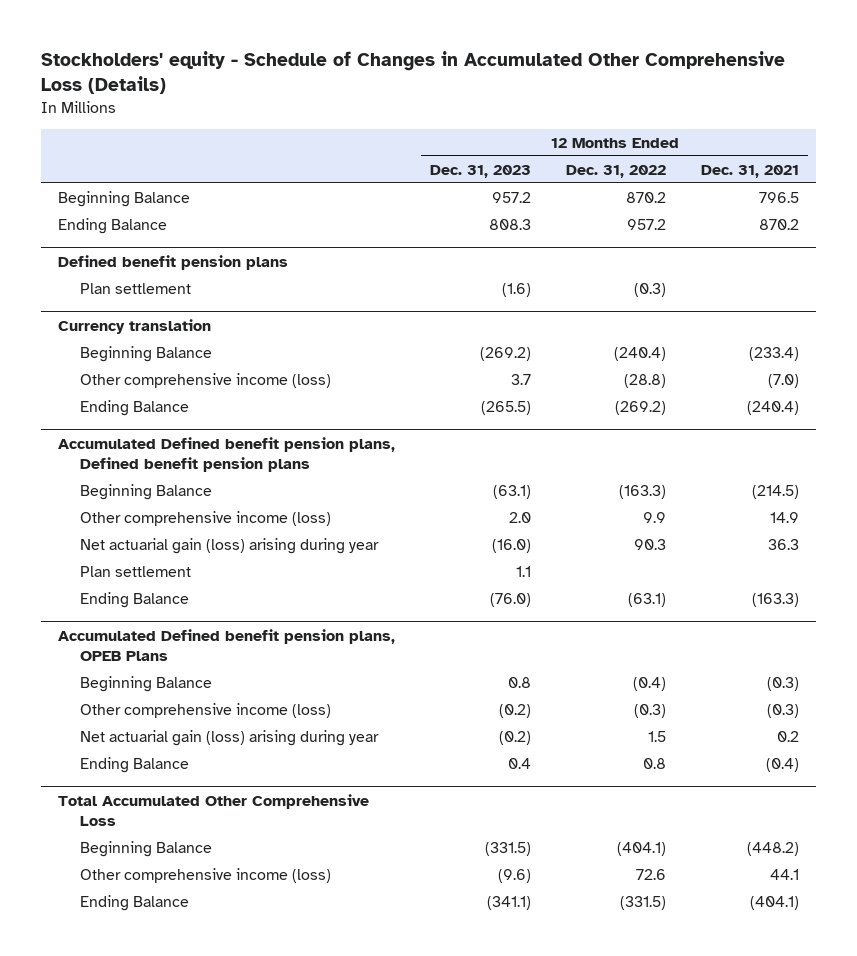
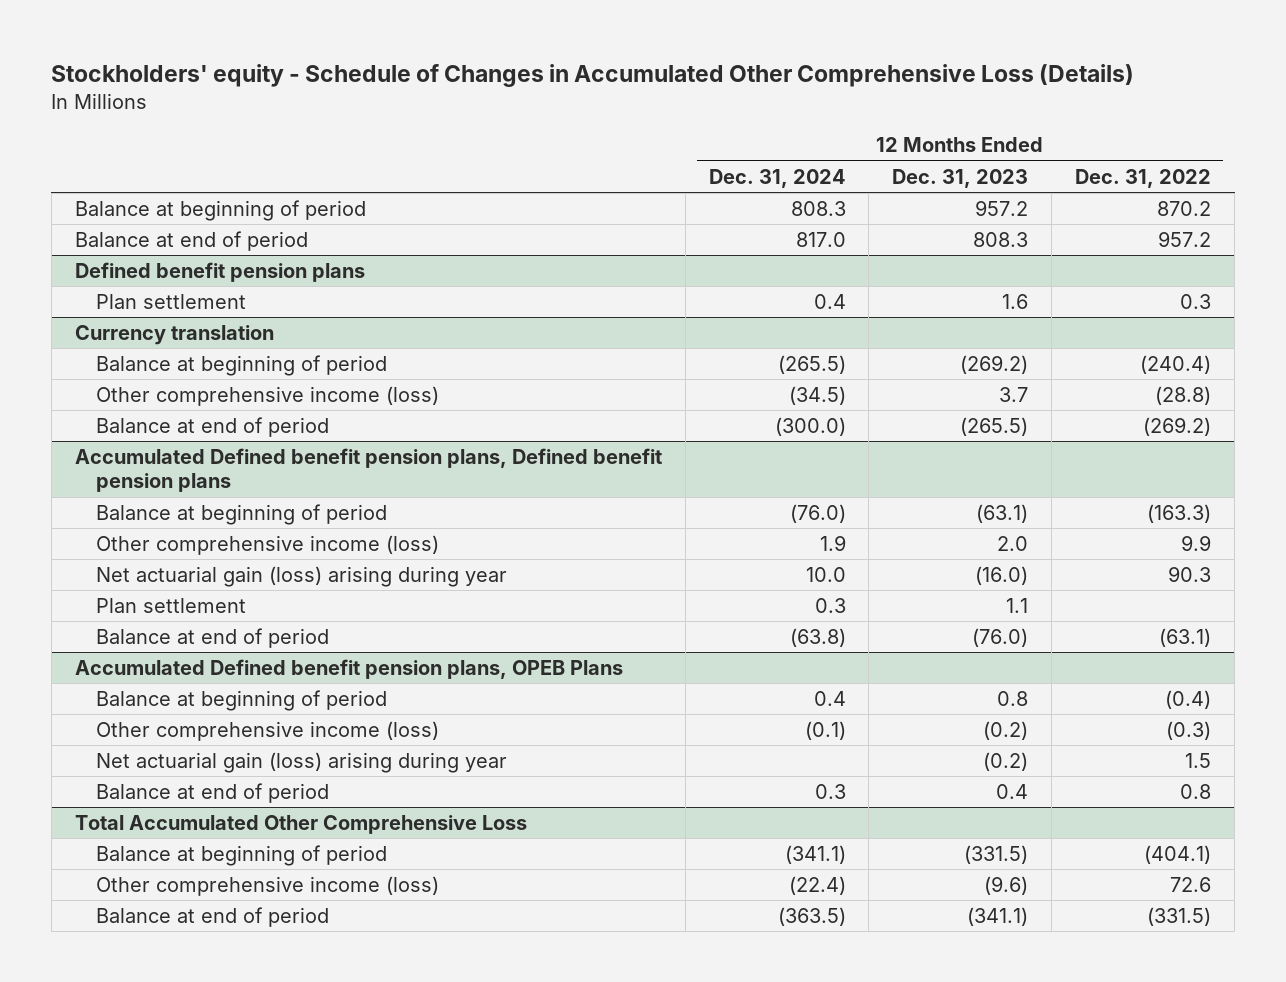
[700,164,799,178] Dec. 31, 2021 -> none
none -> [708,168,846,188] Dec. 31, 2024
[58,190,191,207] Beginning Balance -> [74,200,366,222] Balance at beginning of period
[58,217,168,234] Ending Balance -> [74,231,308,252] Balance at end of period
[502,282,532,297] (1.6) -> [1002,294,1029,310] 1.6
[634,282,667,297] (0.3) -> [1180,294,1212,310] 0.3
[79,345,212,362] Beginning Balance -> [95,355,387,377] Balance at beginning of period
[79,399,189,416] Ending Balance -> [95,417,329,438] Balance at end of period
[79,483,212,500] Beginning Balance -> [95,504,387,526] Balance at beginning of period
[79,591,189,608] Ending Balance -> [95,628,329,649] Balance at end of period
[79,675,212,692] Beginning Balance -> [95,690,387,712] Balance at beginning of period
[79,756,189,773] Ending Balance -> [95,783,329,804] Balance at end of period
[79,840,212,857] Beginning Balance -> [95,845,387,867] Balance at beginning of period
[79,894,189,911] Ending Balance -> [95,907,329,928] Balance at end of period

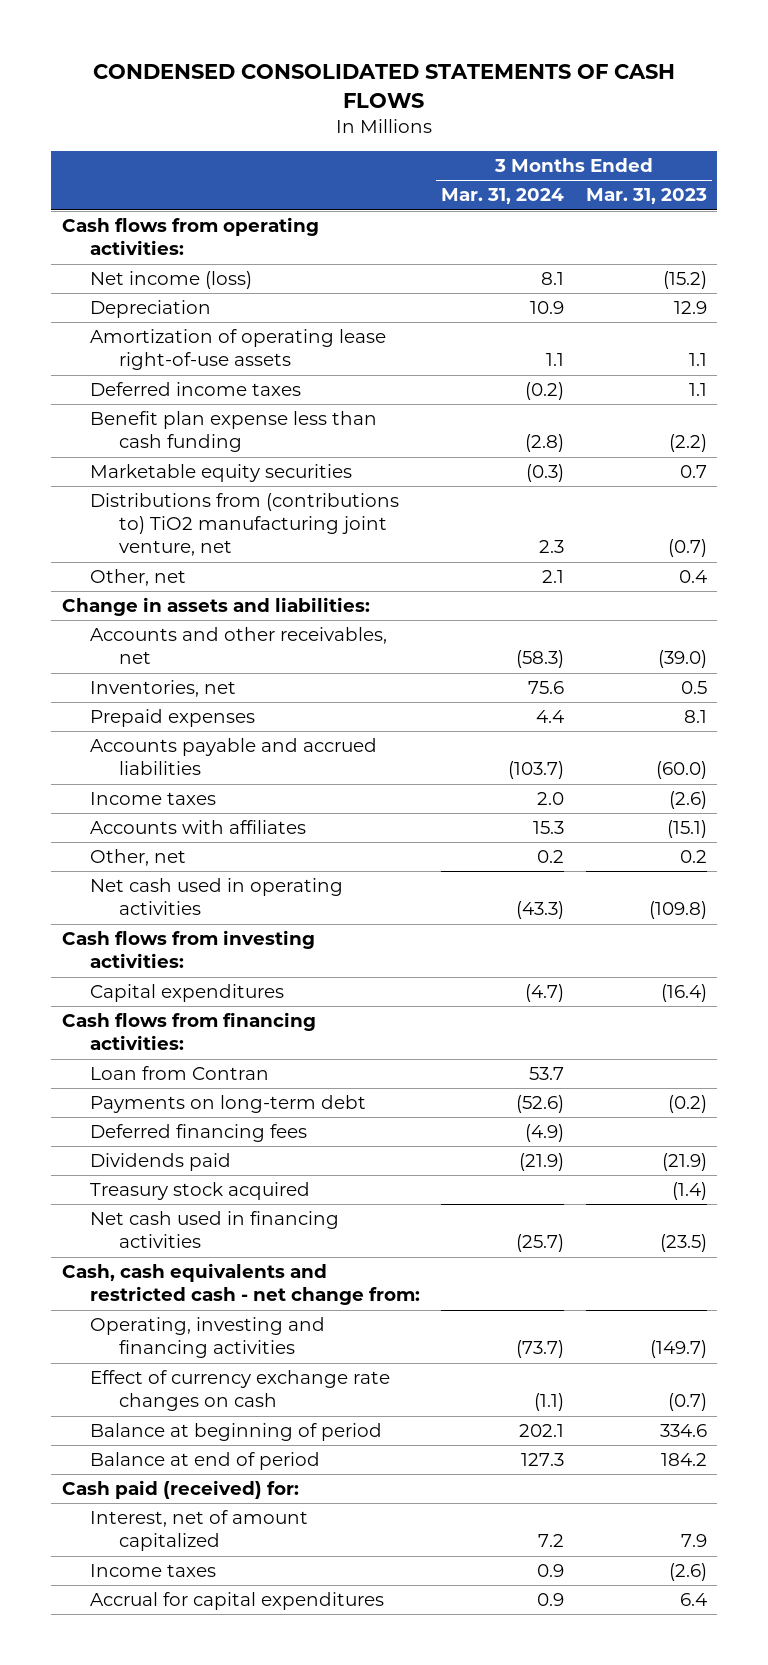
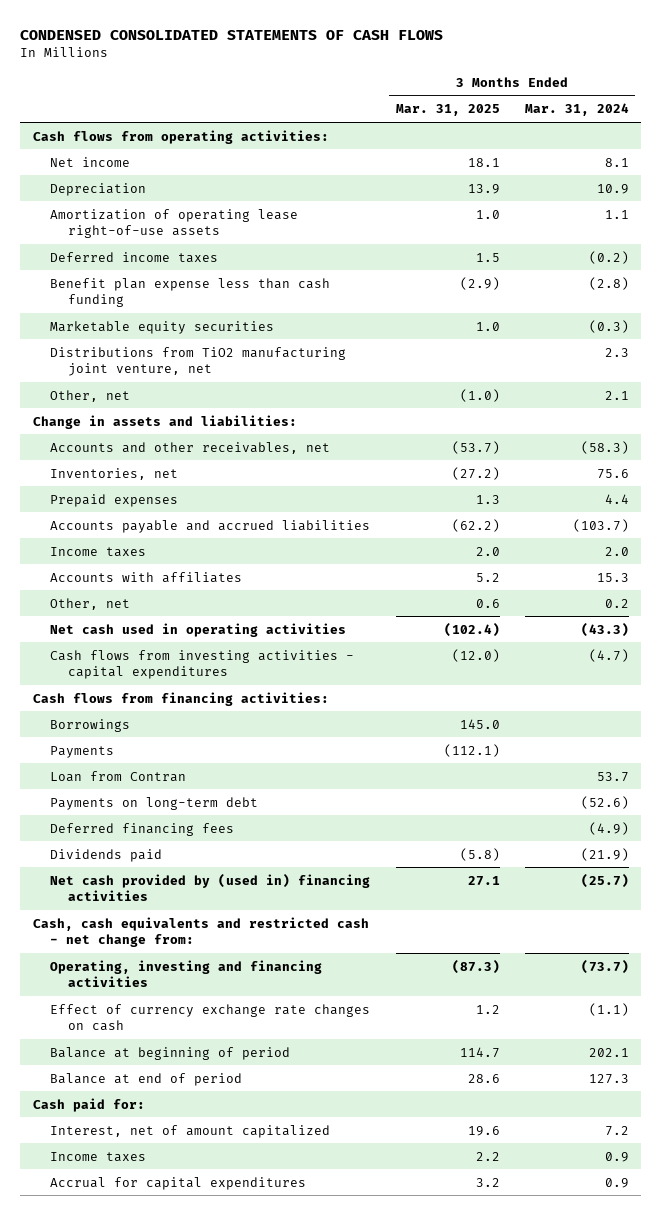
[585,188,707,205] Mar. 31, 2023 -> none
none -> [395,104,500,117] Mar. 31, 2025
[90,271,253,290] Net income (loss) -> [50,156,131,167] Net income
[90,493,400,557] Distributions from (contributions to) TiO2 manufacturing joint venture, net -> [50,346,347,376] Distributions from TiO2 manufacturing joint venture, net
[61,930,315,969] Cash flows from investing activities: -> none
[90,984,285,1003] Capital expenditures -> [50,649,355,679] Cash flows from investing activities - capital expenditures
none -> [50,718,131,732] Borrowings
none -> [50,745,115,758] Payments
[90,1182,311,1201] Treasury stock acquired -> none
[90,1211,340,1249] Net cash used in financing activities -> [50,873,371,901] Net cash provided by (used in) financing activities
[61,1480,299,1500] Cash paid (received) for: -> [32,1097,145,1112] Cash paid for:

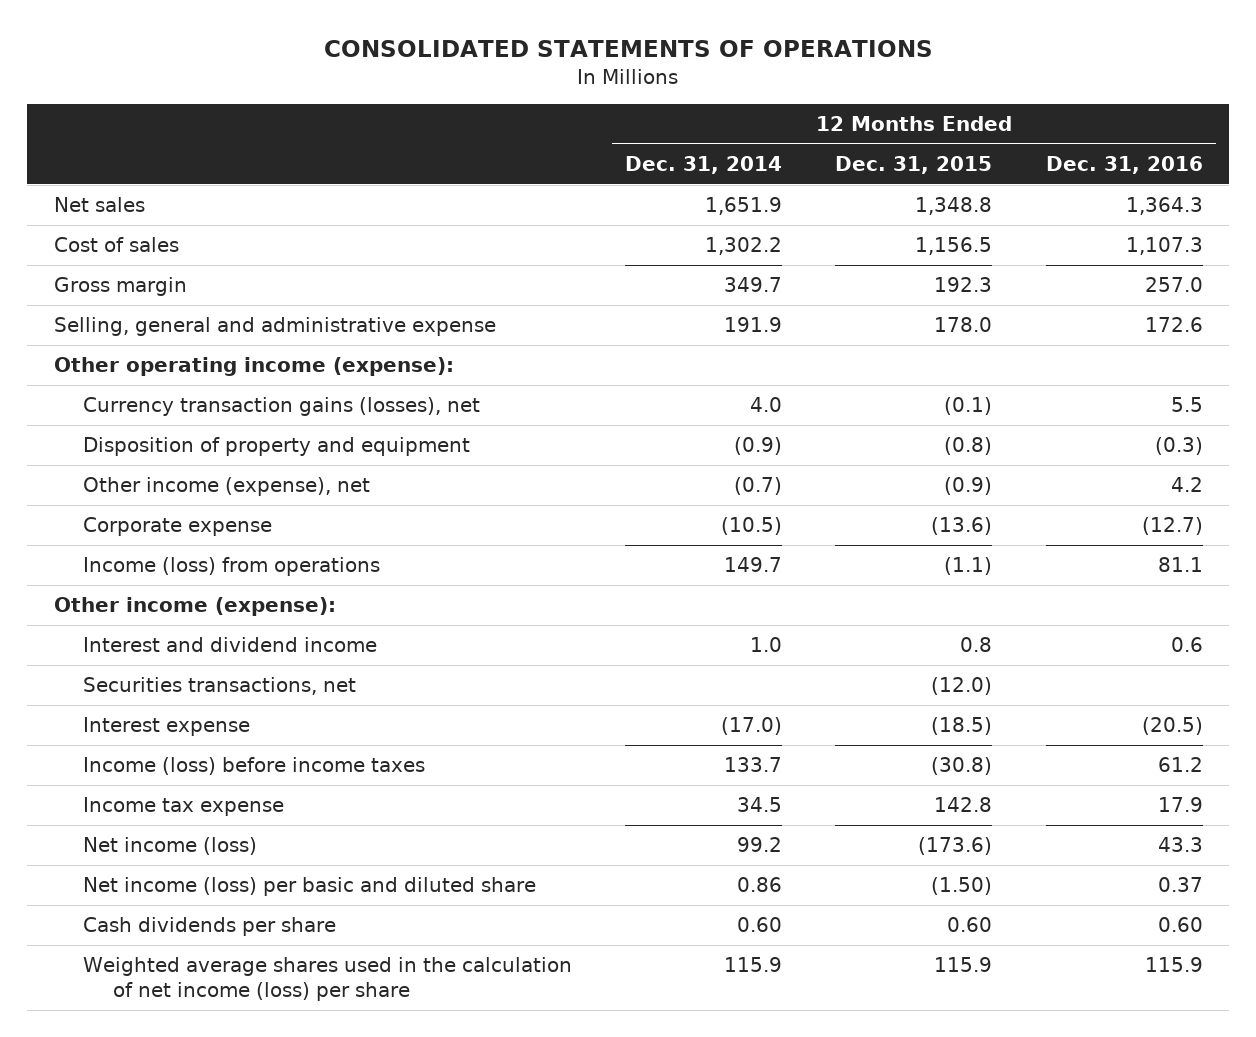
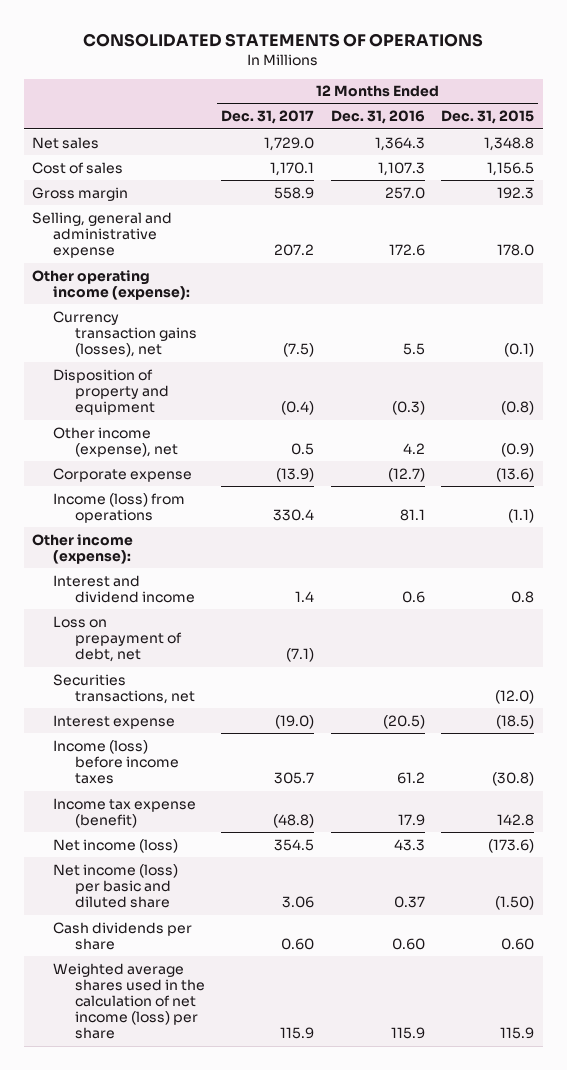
[625,155,783,174] Dec. 31, 2014 -> none
none -> [221,110,315,125] Dec. 31, 2017
none -> [53,615,182,663] Loss on prepayment of debt, net
[83,797,285,817] Income tax expense -> [53,797,197,828] Income tax expense (benefit)

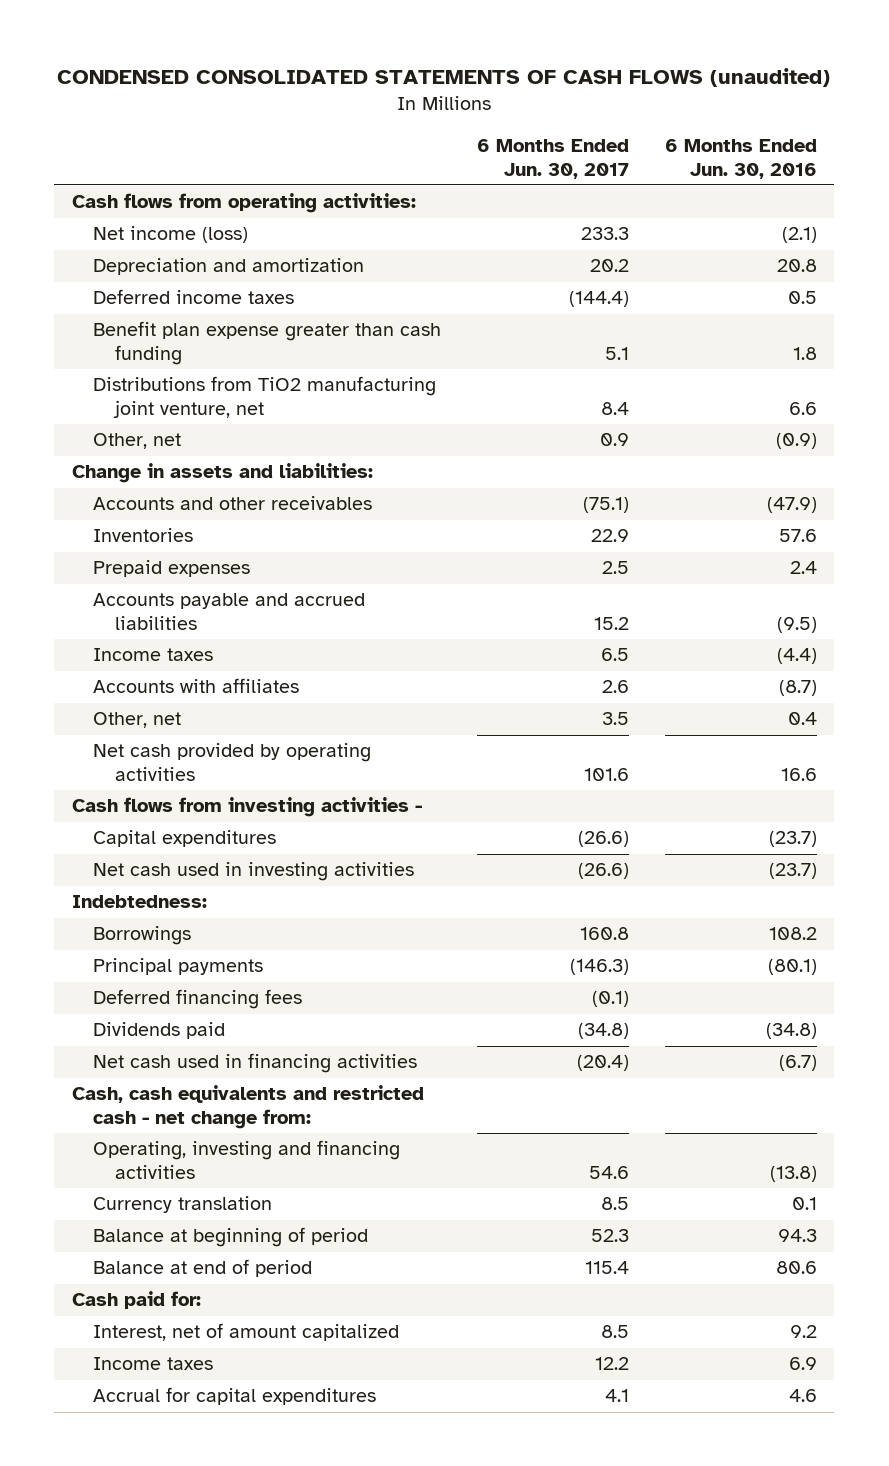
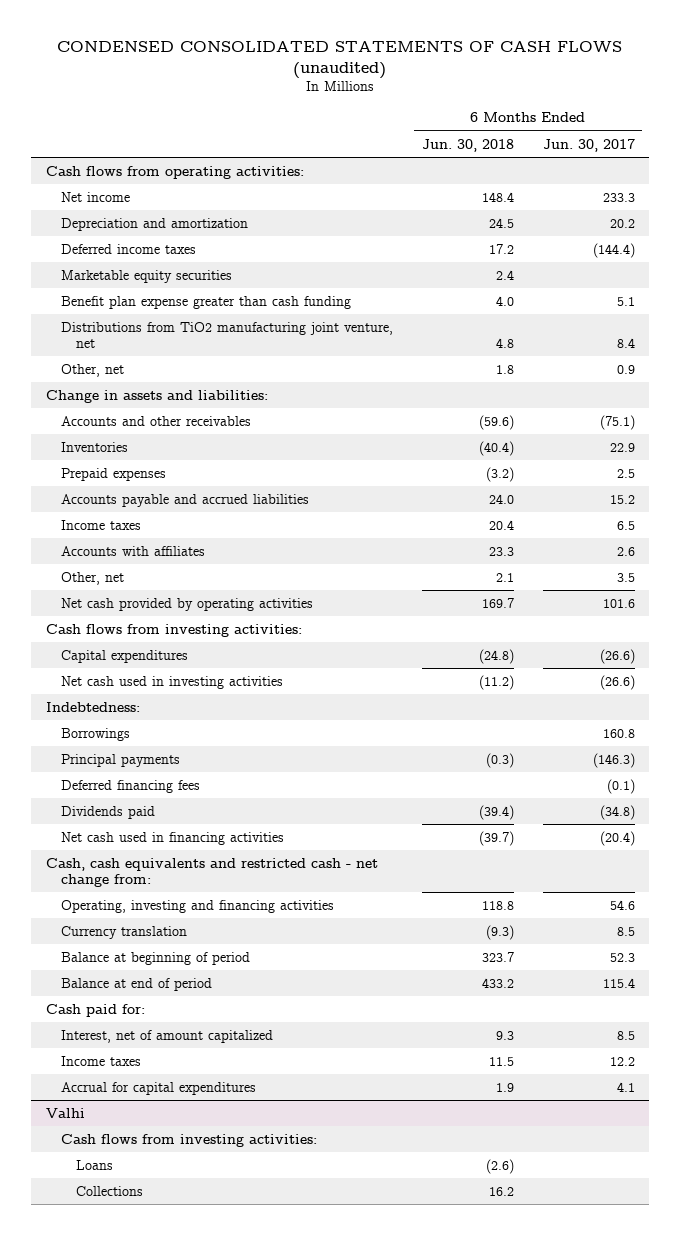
[664,139,817,179] 6 Months Ended Jun. 30, 2016 -> none
none -> [421,138,514,152] Jun. 30, 2018
[93,226,249,244] Net income (loss) -> [60,191,130,202] Net income
none -> [60,269,232,283] Marketable equity securities
[72,797,423,818] Cash flows from investing activities - -> [45,623,302,637] Cash flows from investing activities:
none -> [45,1107,85,1118] Valhi
none -> [60,1133,317,1147] Cash flows from investing activities:
none -> [75,1159,113,1170] Loans
none -> [75,1185,143,1196] Collections

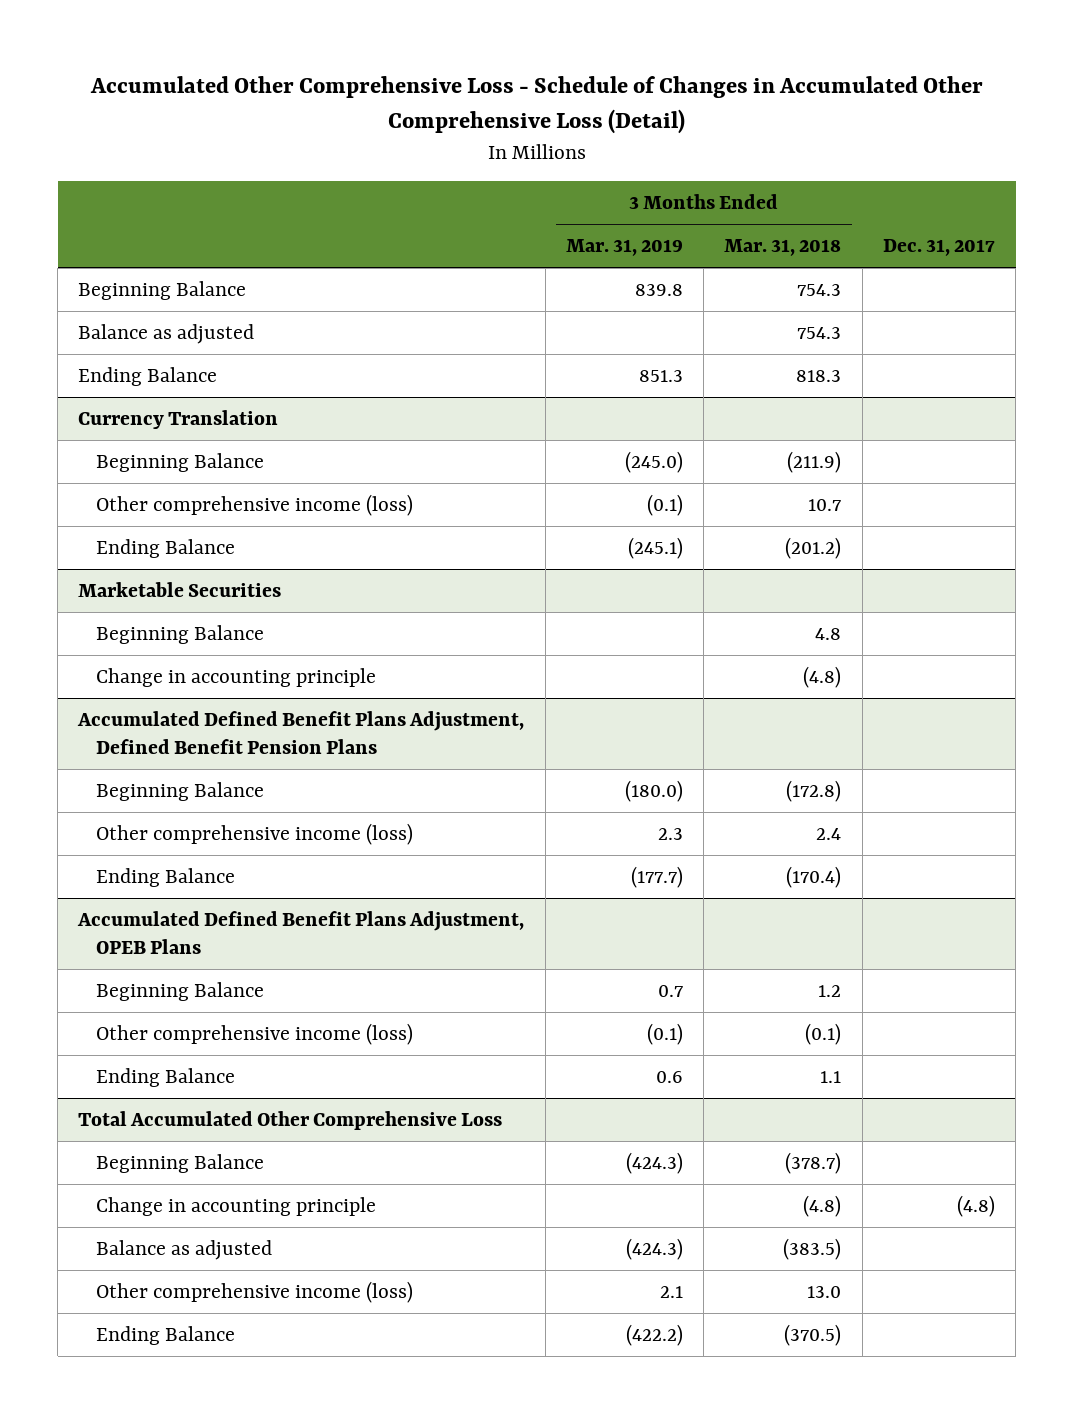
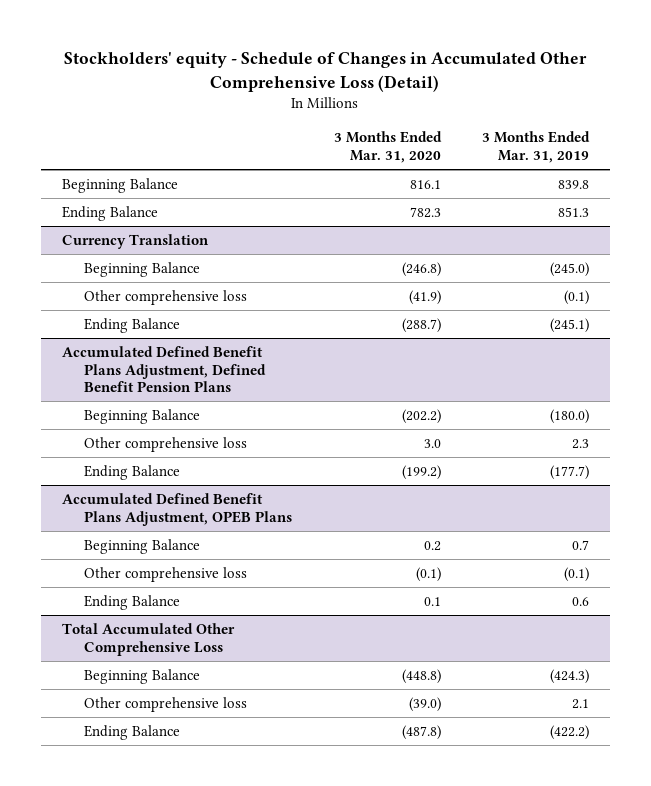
[89,75,983,134] Accumulated Other Comprehensive Loss - Schedule of Changes in Accumulated Other Comprehensive Loss (Detail) -> [64,52,588,92] Stockholders' equity - Schedule of Changes in Accumulated Other Comprehensive Loss (Detail)
[724,239,842,257] Mar. 31, 2018 -> none
[882,239,995,257] Dec. 31, 2017 -> none
none -> [333,131,442,163] 3 Months Ended Mar. 31, 2020
[78,324,255,345] Balance as adjusted -> none
[96,494,414,517] Other comprehensive income (loss) -> [84,290,248,306] Other comprehensive loss
[78,582,282,598] Marketable Securities -> none
[96,625,265,645] Beginning Balance -> none
[96,668,377,688] Change in accounting principle -> none
[96,823,414,846] Other comprehensive income (loss) -> [84,437,248,453] Other comprehensive loss
[96,1023,414,1046] Other comprehensive income (loss) -> [84,567,248,583] Other comprehensive loss
[96,1197,377,1217] Change in accounting principle -> none
[96,1240,273,1261] Balance as adjusted -> none
[96,1281,414,1304] Other comprehensive income (loss) -> [84,697,248,713] Other comprehensive loss

